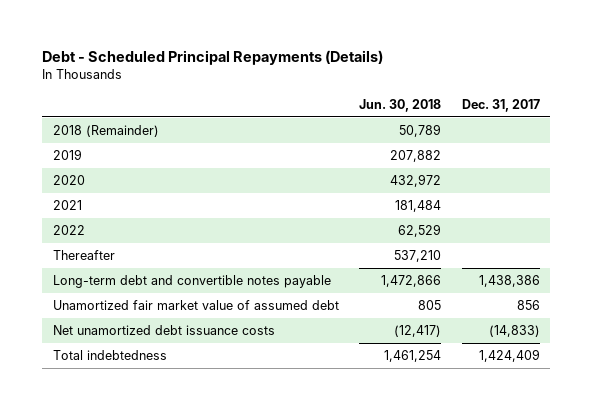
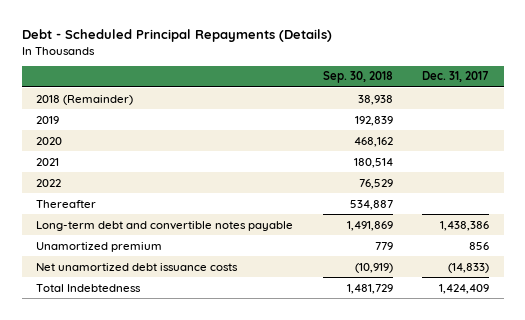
[359,98,442,112] Jun. 30, 2018 -> none
none -> [322,71,393,84] Sep. 30, 2018
[52,299,339,310] Unamortized fair market value of assumed debt -> [36,241,163,252] Unamortized premium
[52,349,167,360] Total indebtedness -> [36,283,142,292] Total Indebtedness

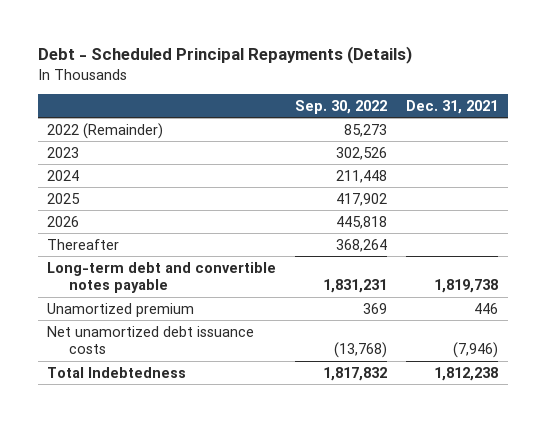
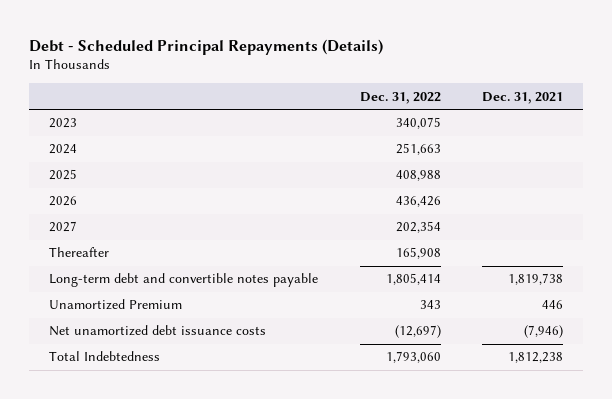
[295,99,388,114] Sep. 30, 2022 -> none
none -> [359,91,441,104] Dec. 31, 2022
[47,122,164,139] 2022 (Remainder) -> none
none -> [49,221,78,233] 2027
[47,302,195,317] Unamortized premium -> [49,299,183,311] Unamortized Premium

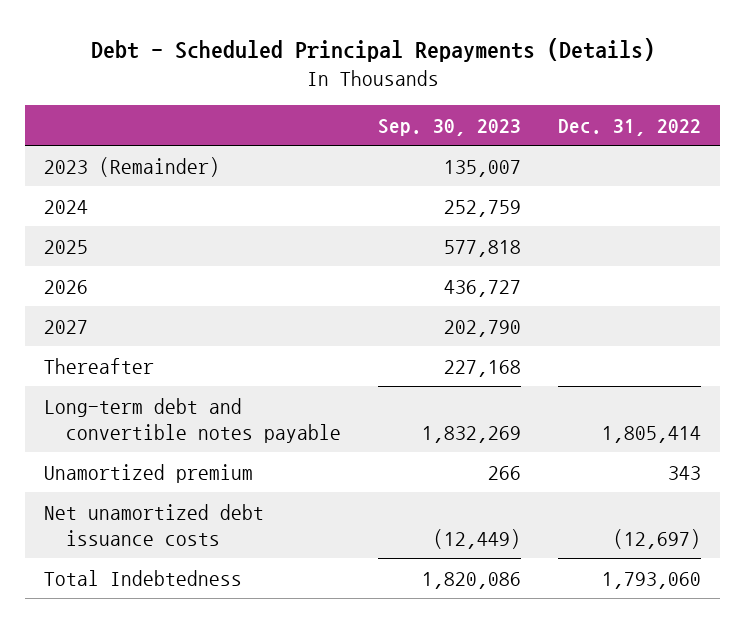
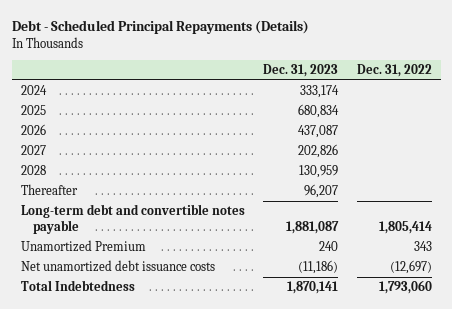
[377,118,521,136] Sep. 30, 2023 -> none
none -> [263,64,339,78] Dec. 31, 2023
[44,156,221,177] 2023 (Remainder) -> none
none -> [20,165,46,176] 2028
[44,463,254,483] Unamortized premium -> [20,240,146,253] Unamortized Premium

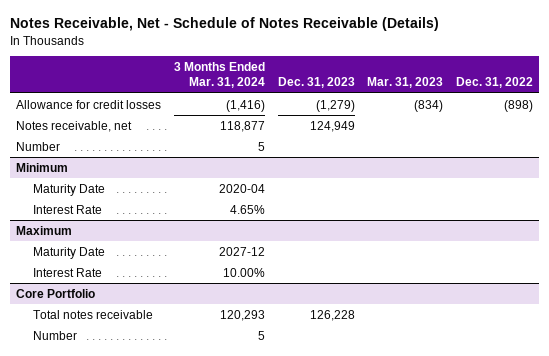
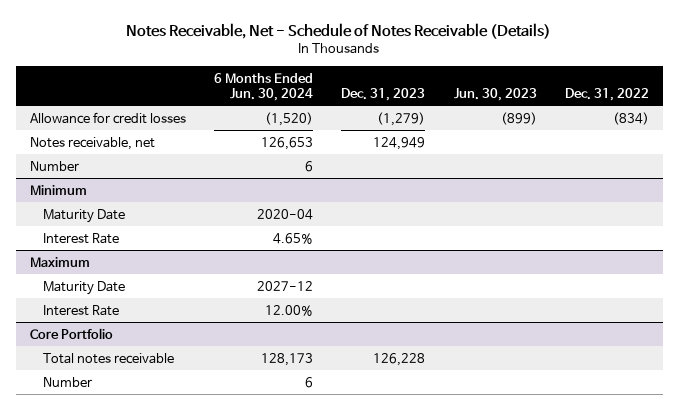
[173,62,265,89] 3 Months Ended Mar. 31, 2024 -> none
[367,77,444,89] Mar. 31, 2023 -> none
none -> [213,72,313,101] 6 Months Ended Jun. 30, 2024
none -> [453,87,537,101] Jun. 30, 2023
[503,99,533,112] (898) -> [612,111,649,125] (834)

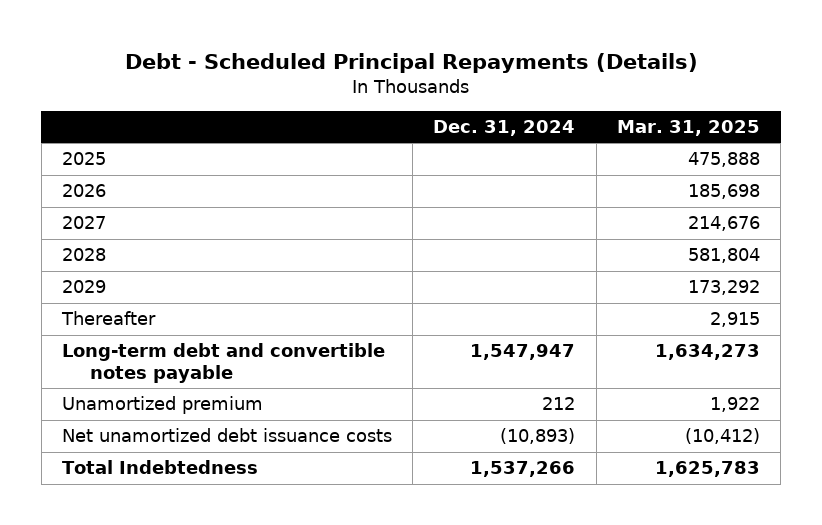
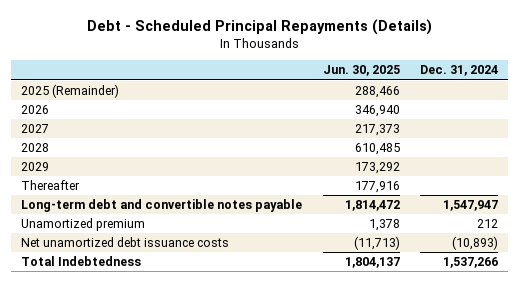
[617,119,761,136] Mar. 31, 2025 -> none
none -> [322,65,400,77] Jun. 30, 2025
[61,152,106,166] 2025 -> [21,84,120,99] 2025 (Remainder)

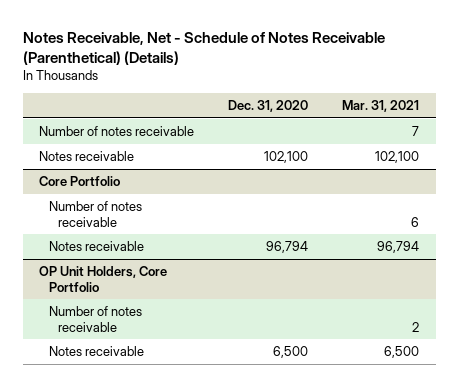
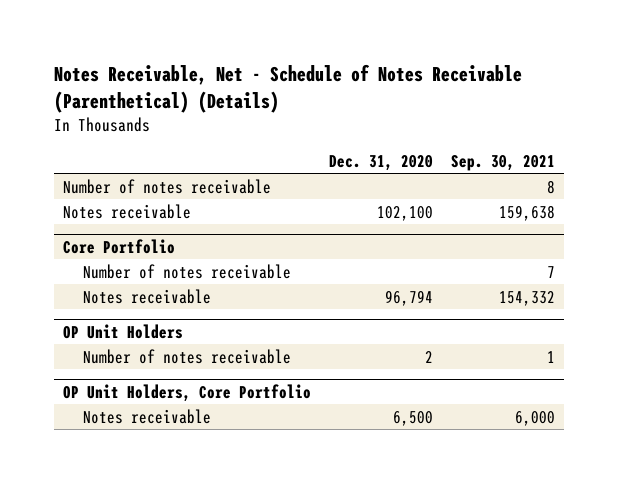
[342,100,420,113] Mar. 31, 2021 -> none
none -> [451,154,556,171] Sep. 30, 2021
none -> [63,323,184,339] OP Unit Holders
none -> [83,348,292,364] Number of notes receivable
[48,306,142,332] Number of notes receivable -> none

